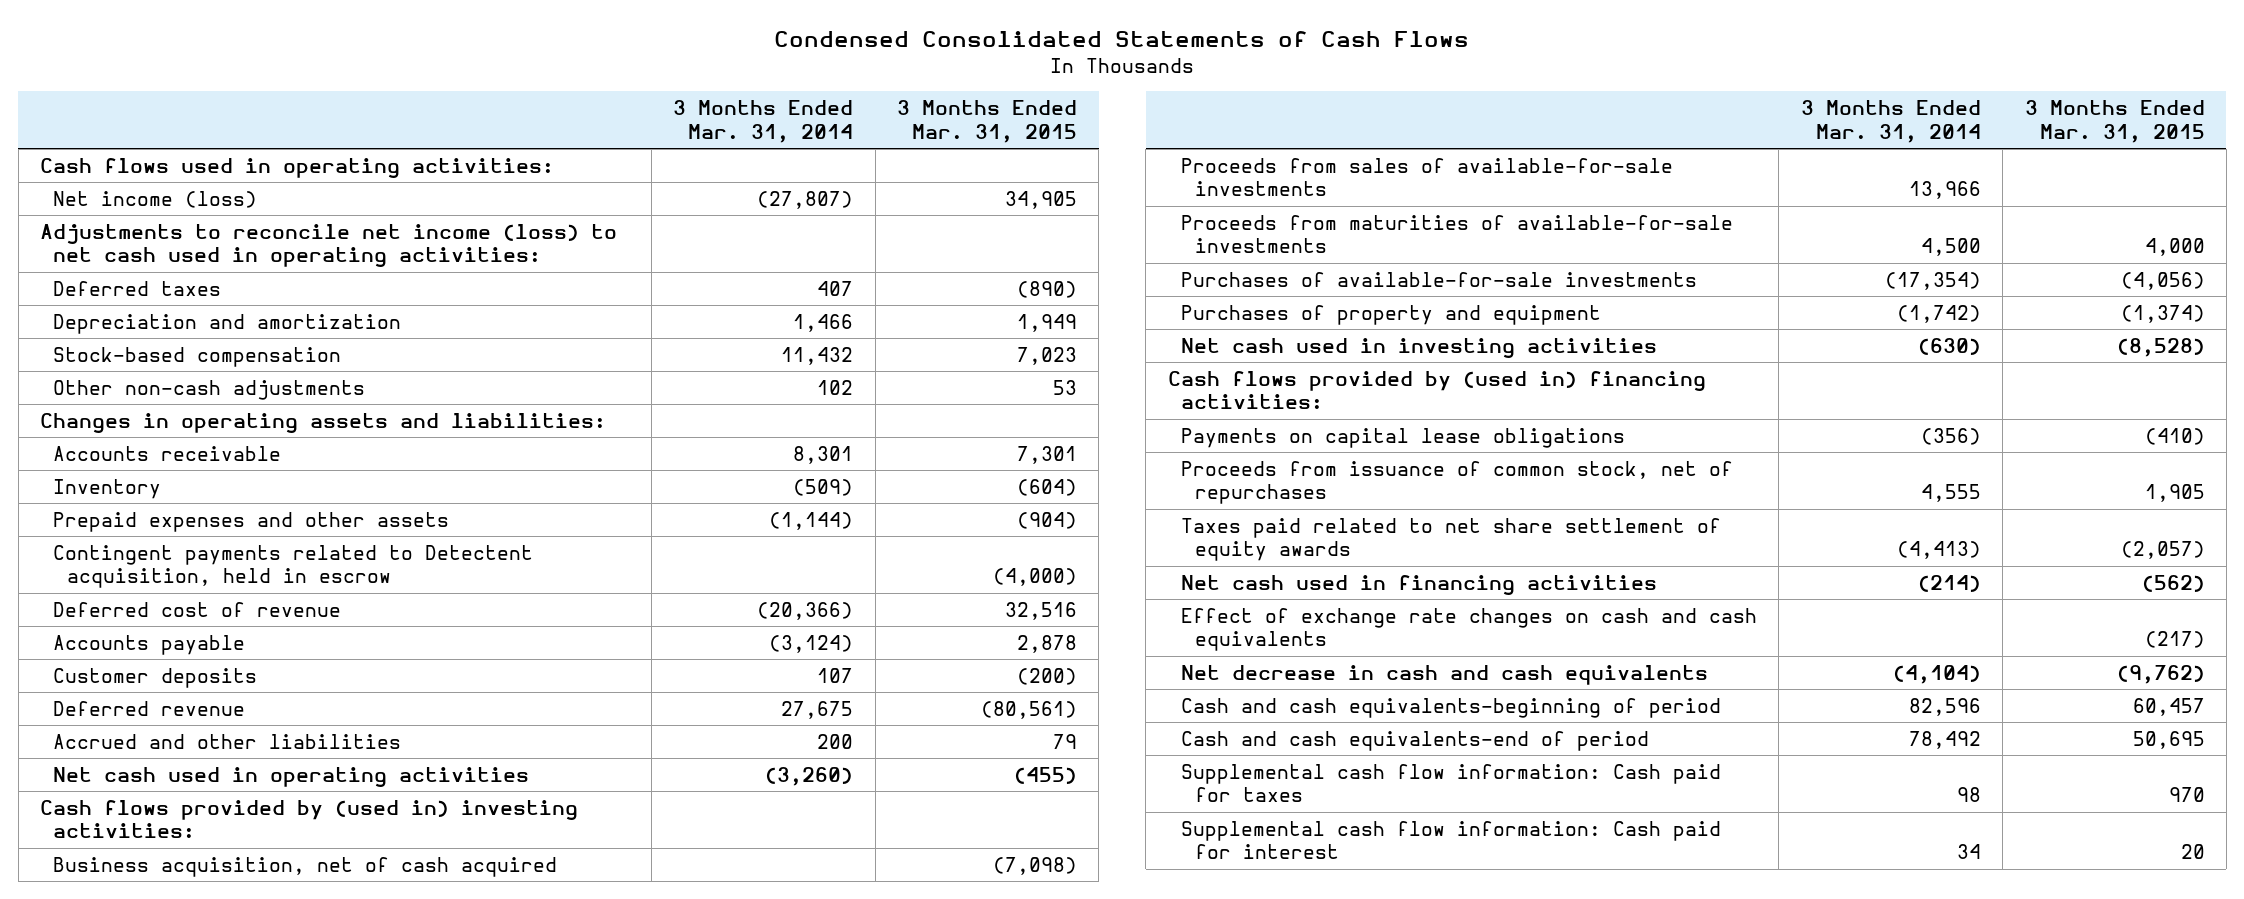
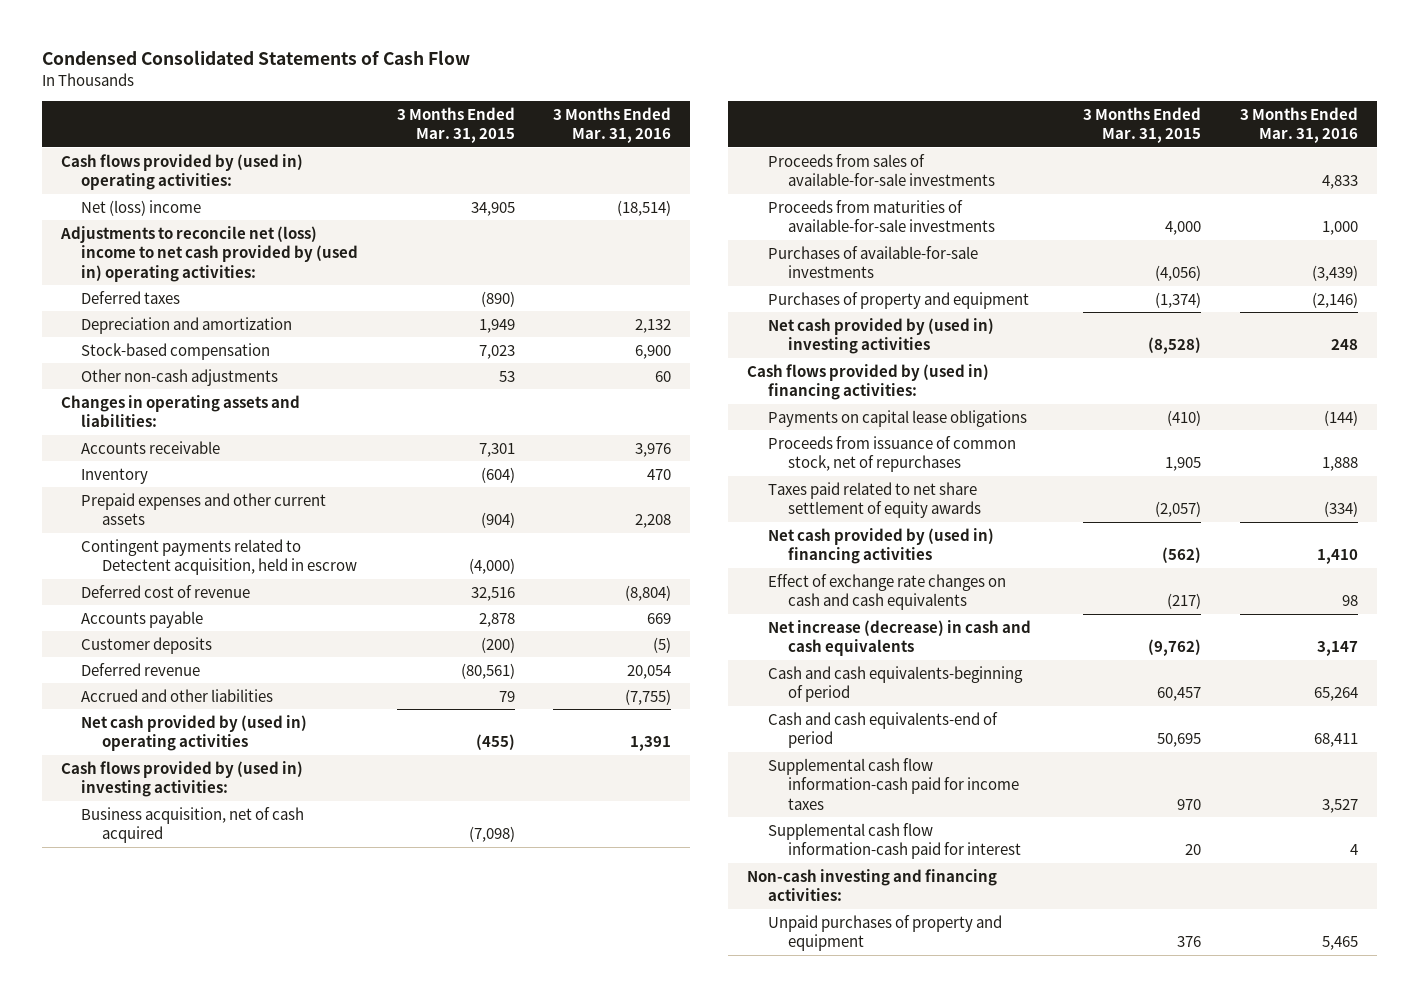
[774,31,1470,48] Condensed Consolidated Statements of Cash Flows -> [41,50,470,66] Condensed Consolidated Statements of Cash Flow
[673,99,854,143] 3 Months Ended Mar. 31, 2014 -> none
none -> [553,106,672,144] 3 Months Ended Mar. 31, 2016
[39,157,554,178] Cash flows used in operating activities: -> [60,153,303,191] Cash flows provided by (used in) operating activities:
[53,190,258,208] Net income (loss) -> [81,199,202,216] Net (loss) income
[39,223,617,268] Adjustments to reconcile net income (loss) to net cash used in operating activities: -> [59,225,359,282] Adjustments to reconcile net (loss) income to net cash provided by (used in) operating activities:
[53,511,450,532] Prepaid expenses and other assets -> [81,492,327,526] Prepaid expenses and other current assets
[53,766,530,787] Net cash used in operating activities -> [81,714,308,752] Net cash provided by (used in) operating activities
[1181,337,1658,358] Net cash used in investing activities -> [767,317,994,355] Net cash provided by (used in) investing activities
[1181,574,1658,595] Net cash used in financing activities -> [767,527,994,565] Net cash provided by (used in) financing activities
[1181,664,1709,685] Net decrease in cash and cash equivalents -> [767,619,1031,657] Net increase (decrease) in cash and cash equivalents
[1181,763,1722,803] Supplemental cash flow information: Cash paid for taxes -> [767,757,1020,810] Supplemental cash flow information-cash paid for income taxes
[1181,820,1722,860] Supplemental cash flow information: Cash paid for interest -> [767,822,1022,860] Supplemental cash flow information-cash paid for interest
none -> [747,868,998,902] Non-cash investing and financing activities:
none -> [767,914,1002,952] Unpaid purchases of property and equipment

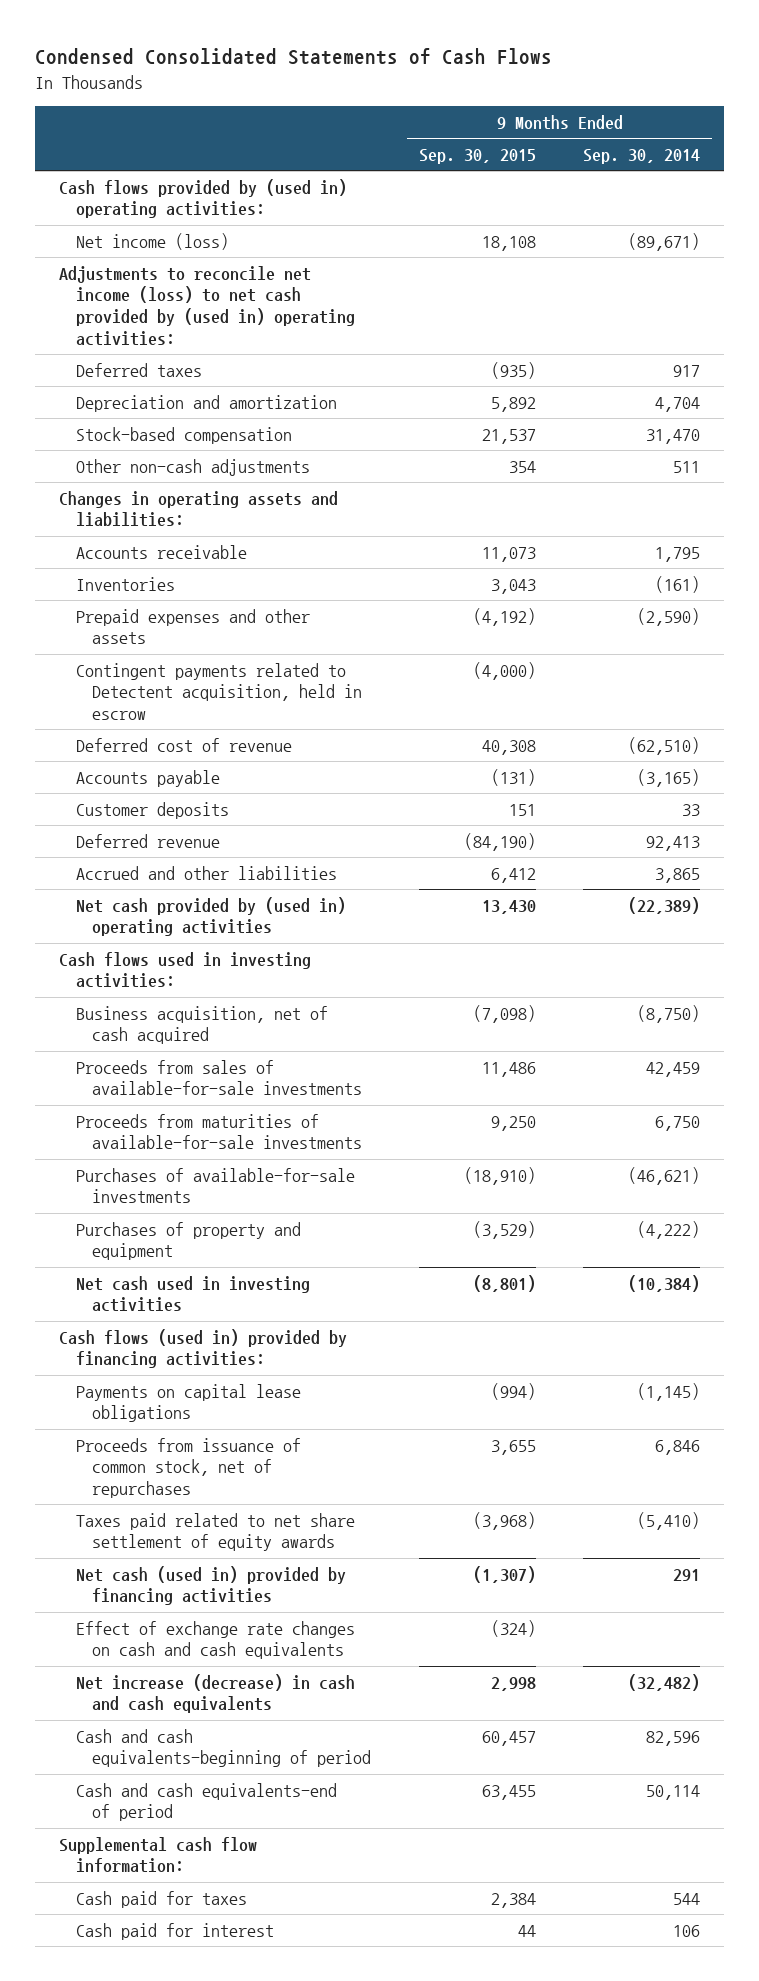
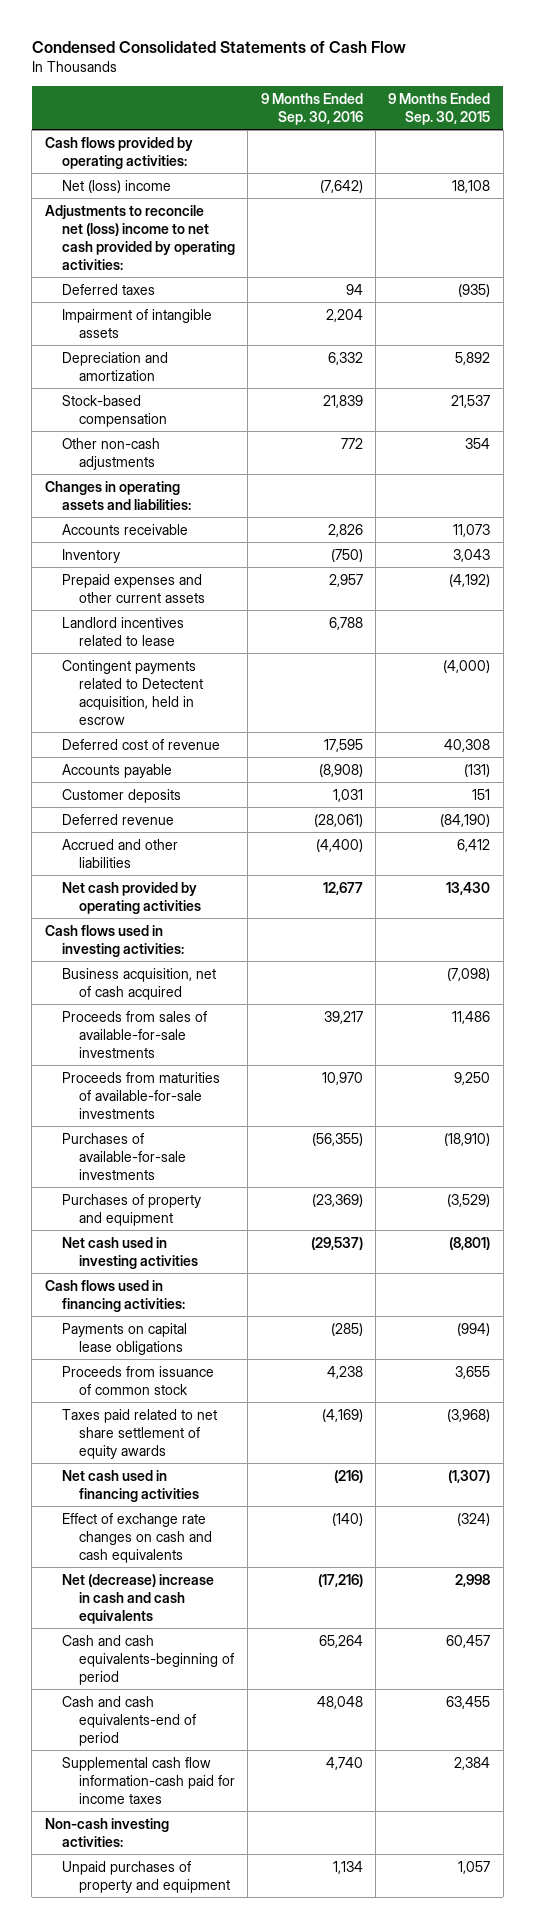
[34,48,552,66] Condensed Consolidated Statements of Cash Flows -> [31,41,406,54] Condensed Consolidated Statements of Cash Flow
[583,148,701,164] Sep. 30, 2014 -> none
none -> [260,92,363,125] 9 Months Ended Sep. 30, 2016
[58,178,347,219] Cash flows provided by (used in) operating activities: -> [44,136,193,169] Cash flows provided by operating activities:
[75,232,229,250] Net income (loss) -> [61,179,171,193] Net (loss) income
[58,265,355,346] Adjustments to reconcile net income (loss) to net cash provided by (used in) operating activities: -> [44,204,235,270] Adjustments to reconcile net (loss) income to net cash provided by operating activities:
none -> [61,308,212,338] Impairment of intangible assets
[75,576,175,591] Inventories -> [61,548,120,563] Inventory
[75,608,310,645] Prepaid expenses and other assets -> [61,573,205,603] Prepaid expenses and other current assets
none -> [61,616,184,646] Landlord incentives related to lease
[75,896,346,937] Net cash provided by (used in) operating activities -> [61,881,201,914] Net cash provided by operating activities
[58,1328,347,1369] Cash flows (used in) provided by financing activities: -> [44,1279,185,1312] Cash flows used in financing activities:
[75,1437,301,1499] Proceeds from issuance of common stock, net of repurchases -> [61,1365,214,1395] Proceeds from issuance of common stock
[75,1565,346,1606] Net cash (used in) provided by financing activities -> [61,1469,199,1502] Net cash used in financing activities
[75,1673,355,1714] Net increase (decrease) in cash and cash equivalents -> [61,1573,214,1624] Net (decrease) increase in cash and cash equivalents
[58,1836,257,1874] Supplemental cash flow information: -> none
[75,1922,274,1940] Cash paid for interest -> none
[75,1890,247,1908] Cash paid for taxes -> [61,1756,235,1804] Supplemental cash flow information-cash paid for income taxes
none -> [44,1817,169,1847] Non-cash investing activities:
none -> [61,1860,230,1893] Unpaid purchases of property and equipment

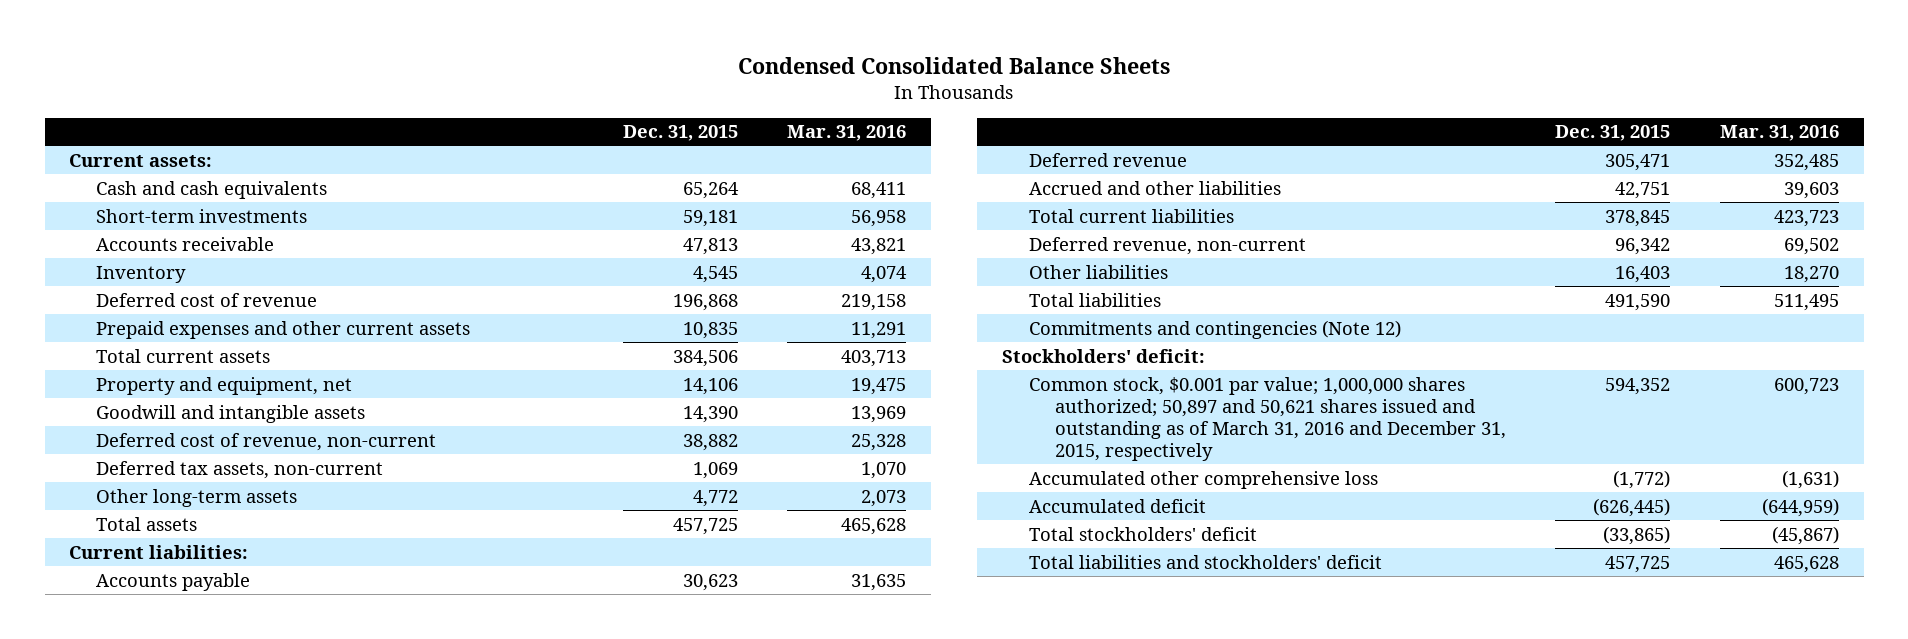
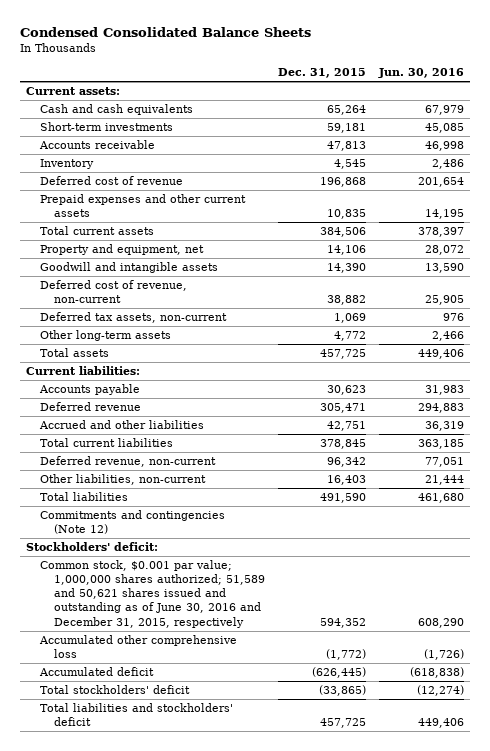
[787,125,907,142] Mar. 31, 2016 -> none
none -> [378,68,465,79] Jun. 30, 2016
[1028,264,1168,279] Other liabilities -> [40,474,207,486] Other liabilities, non-current
[1028,376,1507,462] Common stock, $0.001 par value; 1,000,000 shares authorized; 50,897 and 50,621 shares issued and outstanding as of March 31, 2016 and December 31, 2015, respectively -> [40,560,266,628] Common stock, $0.001 par value; 1,000,000 shares authorized; 51,589 and 50,621 shares issued and outstanding as of June 30, 2016 and December 31, 2015, respectively

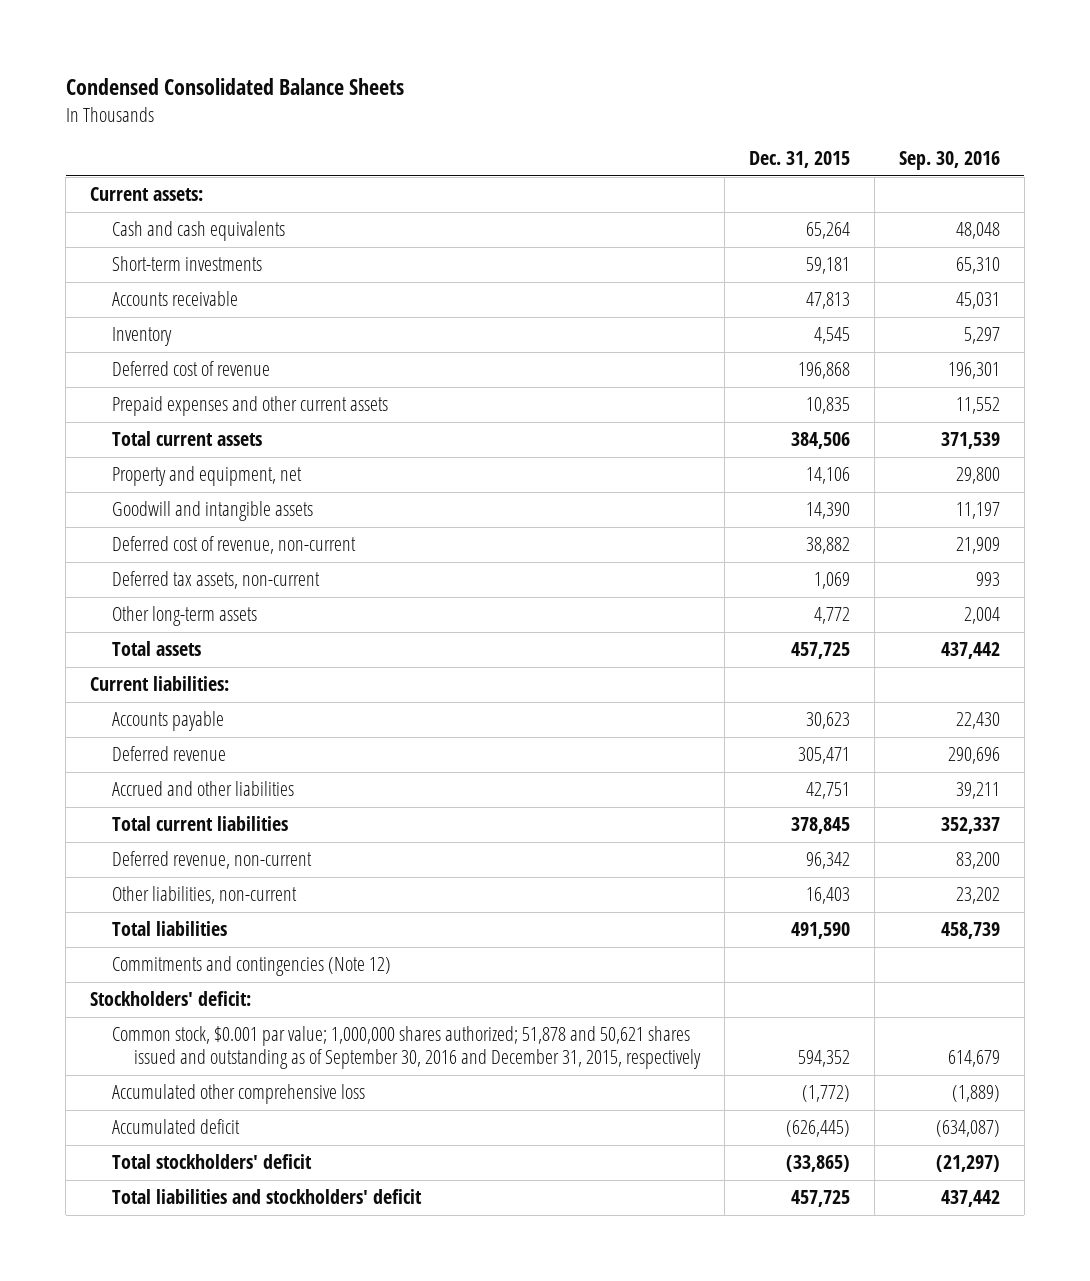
[378,68,465,79] Jun. 30, 2016 -> none
none -> [898,151,1000,171] Sep. 30, 2016
[40,560,266,628] Common stock, $0.001 par value; 1,000,000 shares authorized; 51,589 and 50,621 shares issued and outstanding as of June 30, 2016 and December 31, 2015, respectively -> [111,1026,701,1069] Common stock, $0.001 par value; 1,000,000 shares authorized; 51,878 and 50,621 shares issued and outstanding as of September 30, 2016 and December 31, 2015, respectively

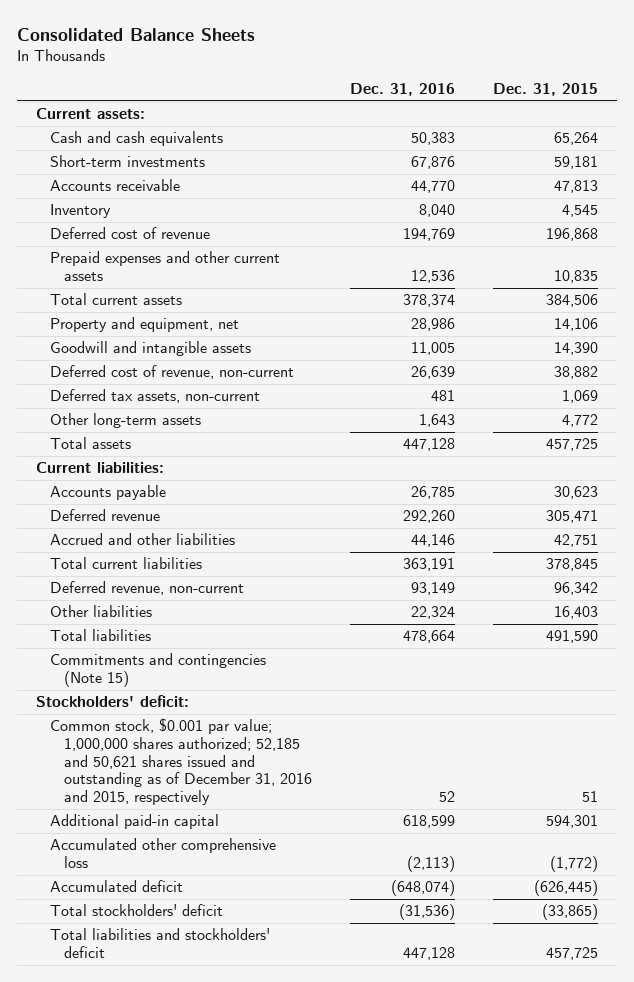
[65,78,404,96] Condensed Consolidated Balance Sheets -> [17,27,256,41] Consolidated Balance Sheets
[898,151,1000,171] Sep. 30, 2016 -> none
none -> [350,83,456,97] Dec. 31, 2016
[111,886,297,905] Other liabilities, non-current -> [50,605,153,618] Other liabilities
[111,956,391,977] Commitments and contingencies (Note 12) -> [50,653,267,688] Commitments and contingencies (Note 15)
[111,1026,701,1069] Common stock, $0.001 par value; 1,000,000 shares authorized; 51,878 and 50,621 shares issued and outstanding as of September 30, 2016 and December 31, 2015, respectively -> [50,718,313,805] Common stock, $0.001 par value; 1,000,000 shares authorized; 52,185 and 50,621 shares issued and outstanding as of December 31, 2016 and 2015, respectively
[797,1049,850,1067] 594,352 -> [582,790,599,802] 51
none -> [50,814,220,830] Additional paid-in capital

